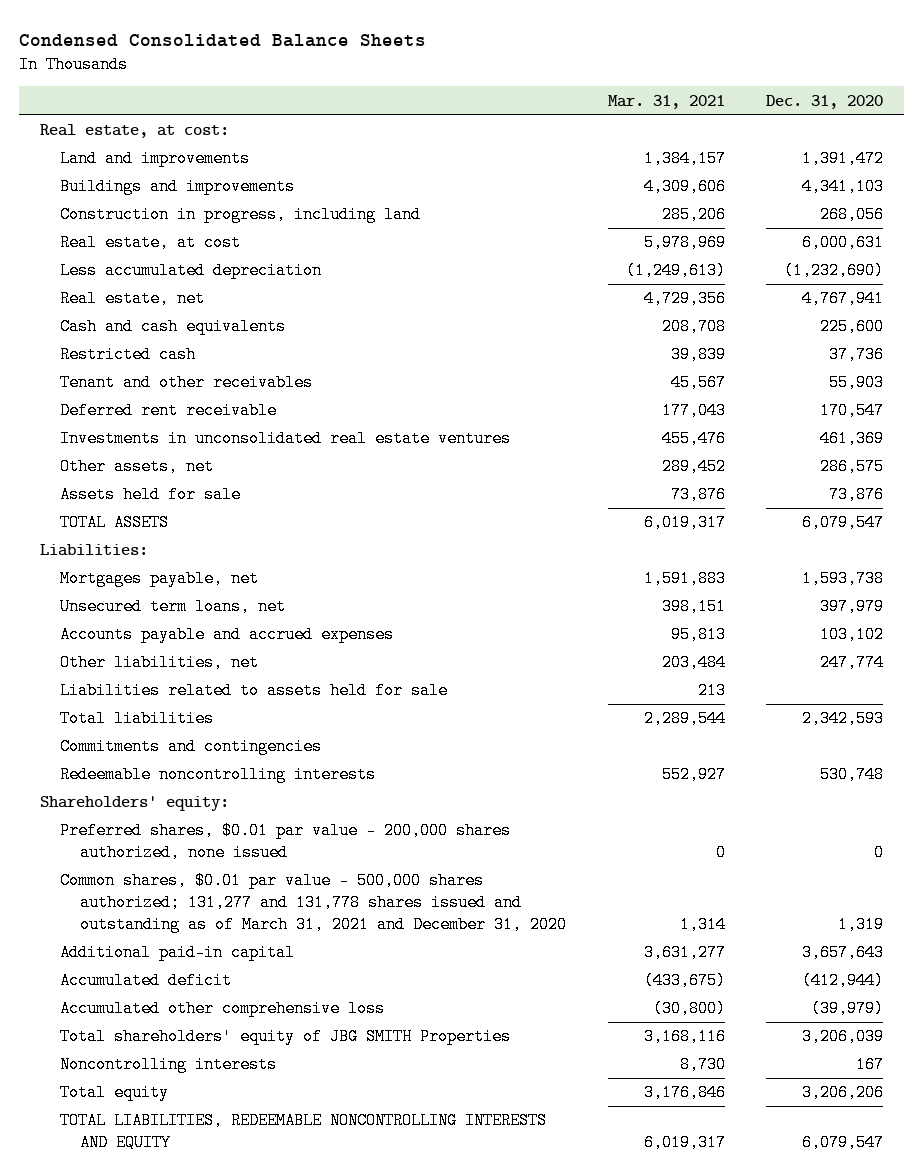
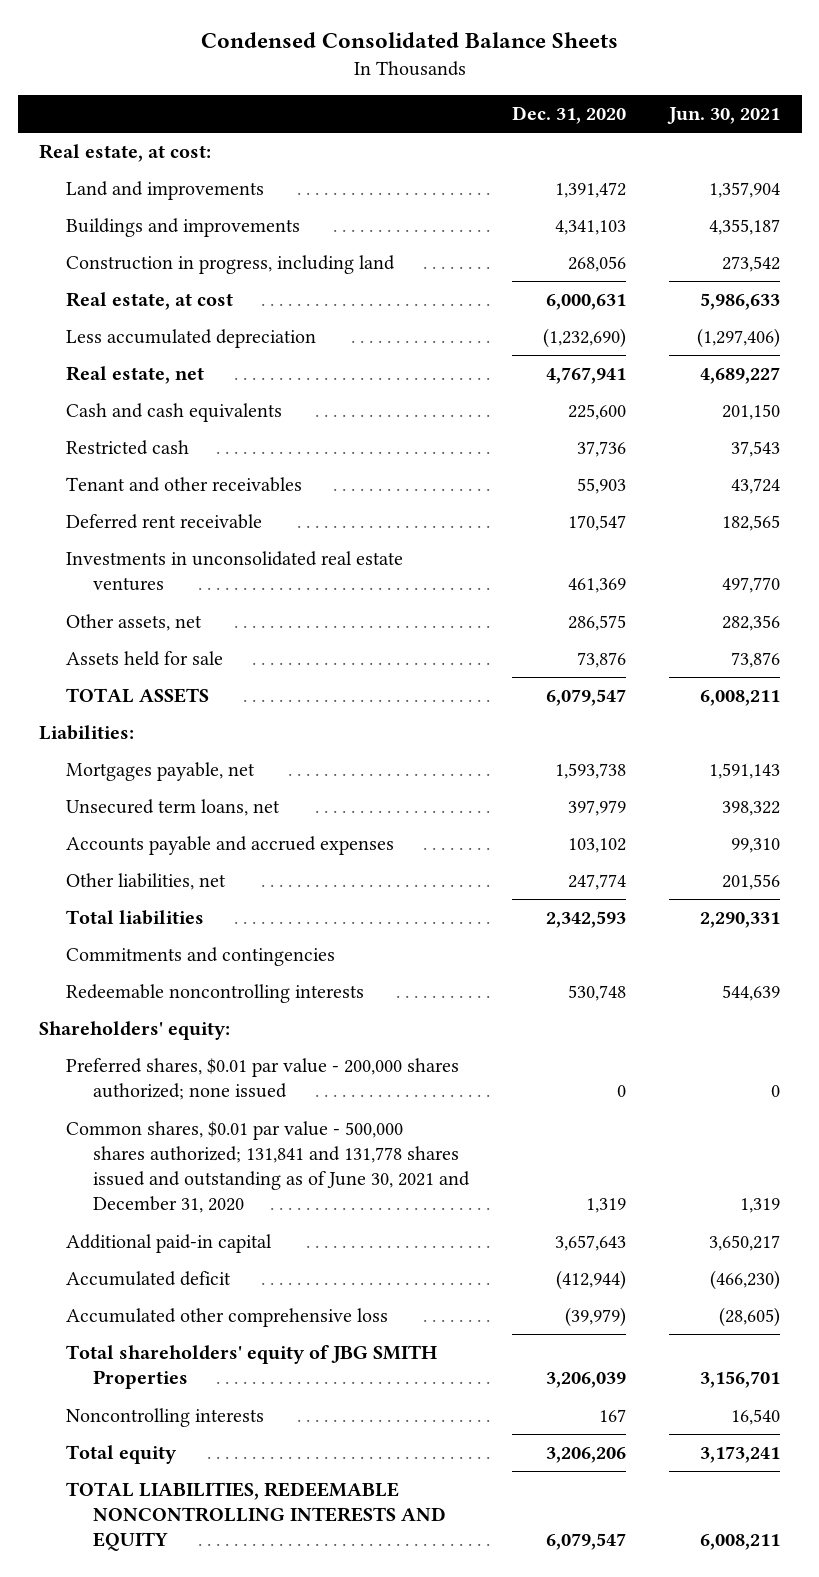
[607,94,725,109] Mar. 31, 2021 -> none
none -> [667,107,781,125] Jun. 30, 2021
[59,682,448,700] Liabilities related to assets held for sale -> none
[59,822,511,862] Preferred shares, $0.01 par value - 200,000 shares authorized, none issued -> [66,1058,460,1101] Preferred shares, $0.01 par value - 200,000 shares authorized; none issued
[59,872,567,934] Common shares, $0.01 par value - 500,000 shares authorized; 131,277 and 131,778 shares issued and outstanding as of March 31, 2021 and December 31, 2020 -> [66,1121,470,1214] Common shares, $0.01 par value - 500,000 shares authorized; 131,841 and 131,778 shares issued and outstanding as of June 30, 2021 and December 31, 2020

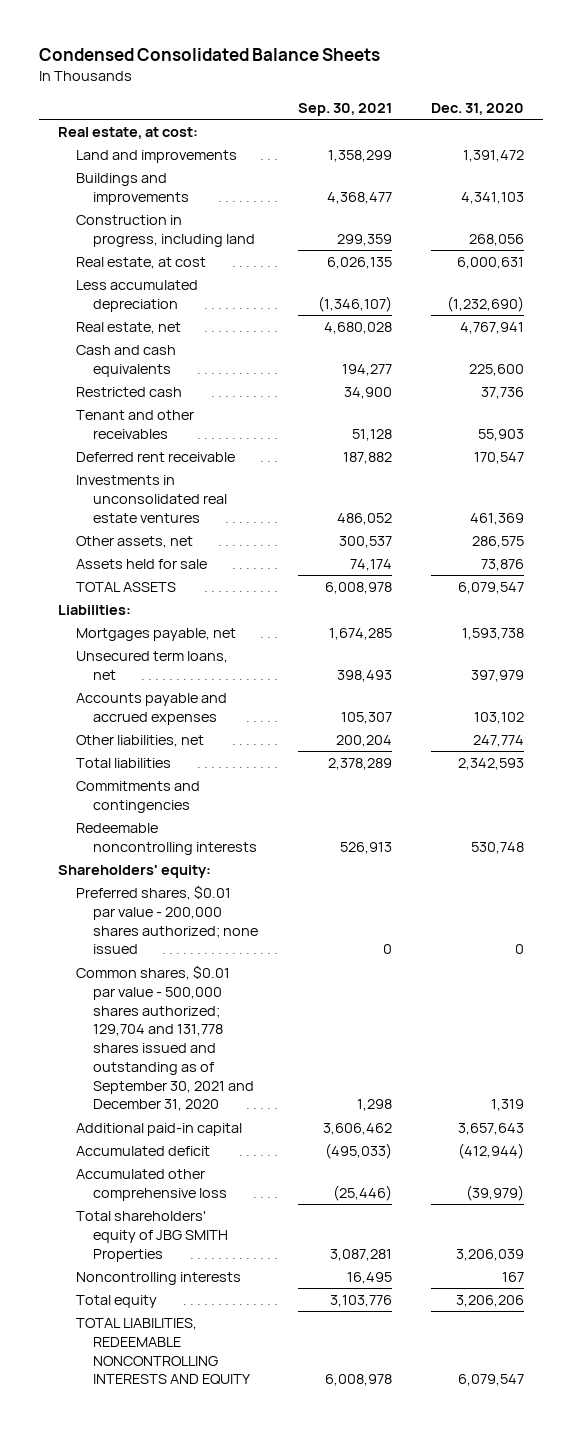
[667,107,781,125] Jun. 30, 2021 -> none
none -> [297,103,392,117] Sep. 30, 2021
[66,1121,470,1214] Common shares, $0.01 par value - 500,000 shares authorized; 131,841 and 131,778 shares issued and outstanding as of June 30, 2021 and December 31, 2020 -> [75,965,255,1112] Common shares, $0.01 par value - 500,000 shares authorized; 129,704 and 131,778 shares issued and outstanding as of September 30, 2021 and December 31, 2020

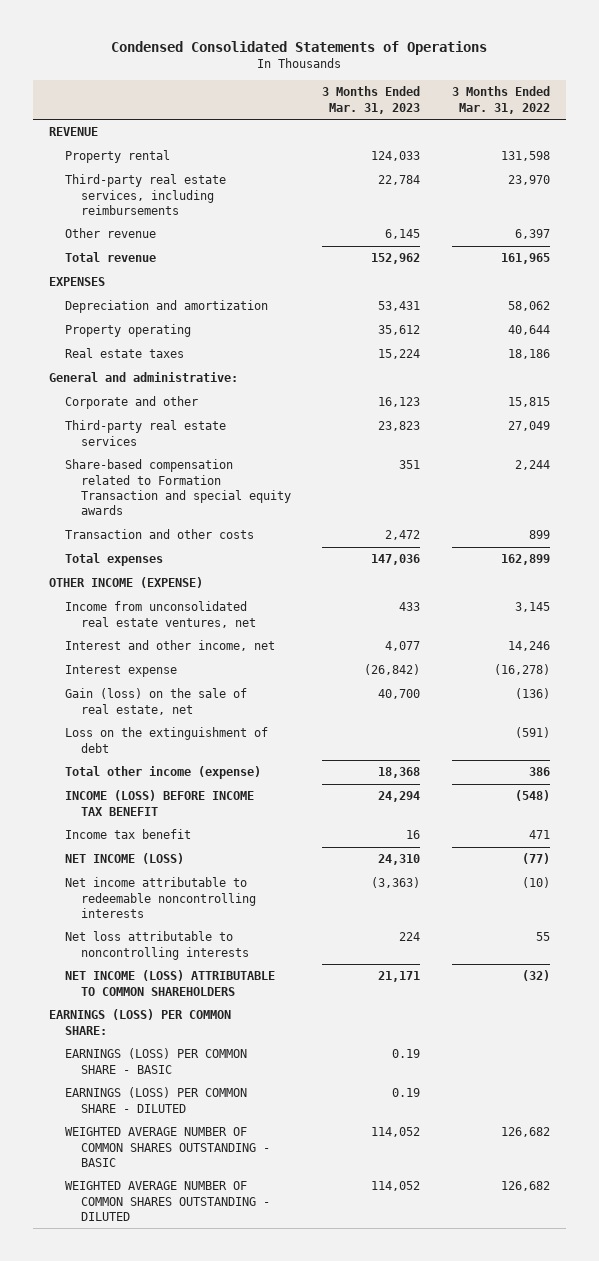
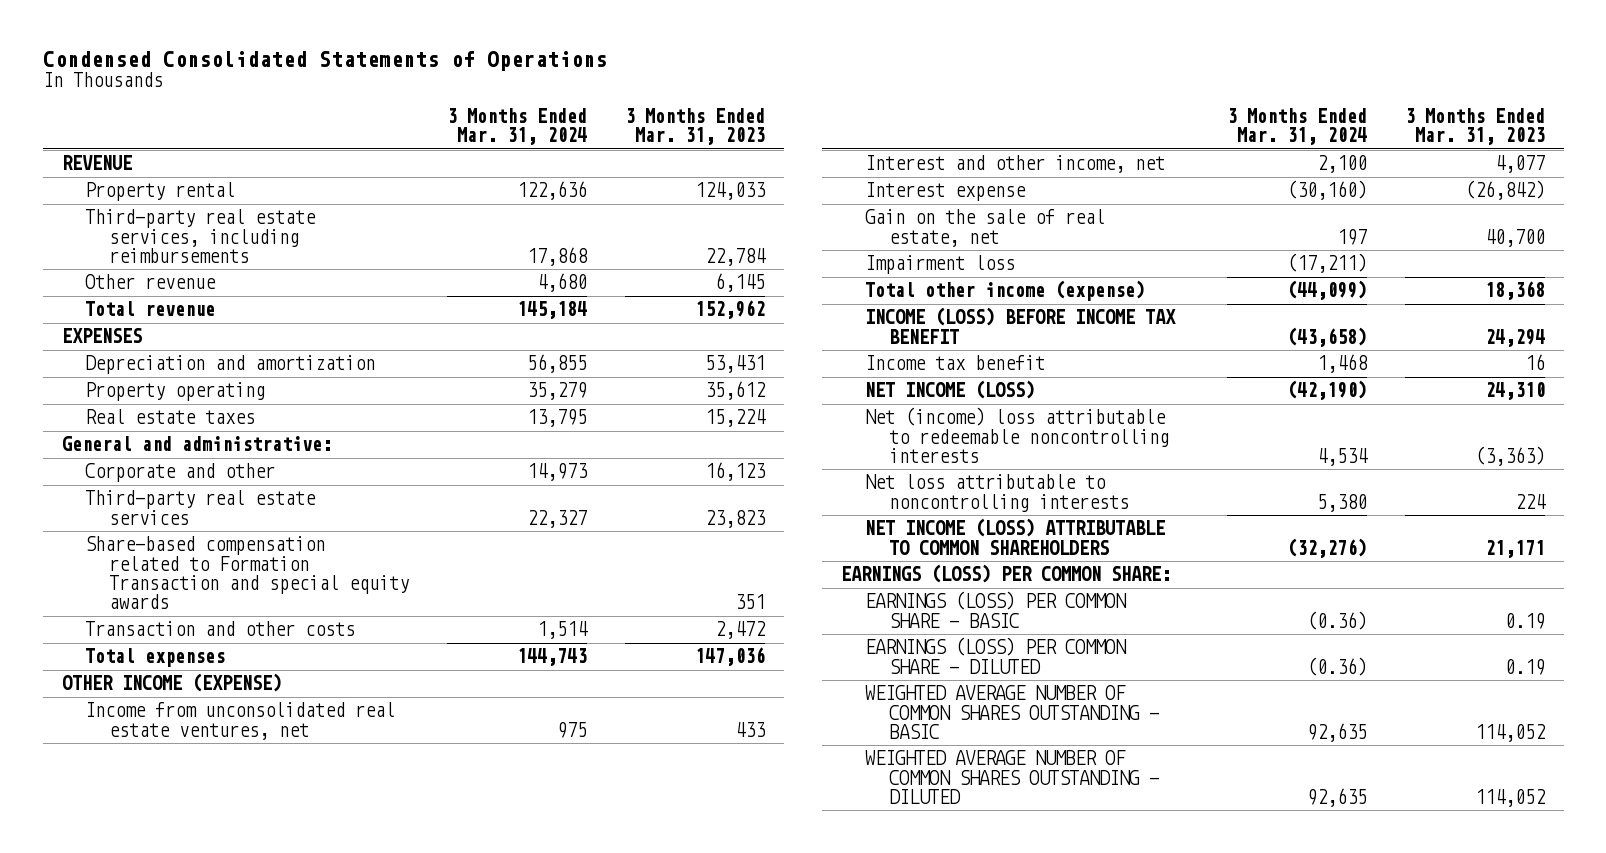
[451,86,550,114] 3 Months Ended Mar. 31, 2022 -> none
none -> [446,108,587,146] 3 Months Ended Mar. 31, 2024
[64,727,268,753] Loss on the extinguishment of debt -> none
[64,688,247,715] Gain (loss) on the sale of real estate, net -> [865,209,1106,247] Gain on the sale of real estate, net
none -> [865,255,1016,275] Impairment loss
[64,877,256,918] Net income attributable to redeemable noncontrolling interests -> [865,407,1169,464] Net (income) loss attributable to redeemable noncontrolling interests

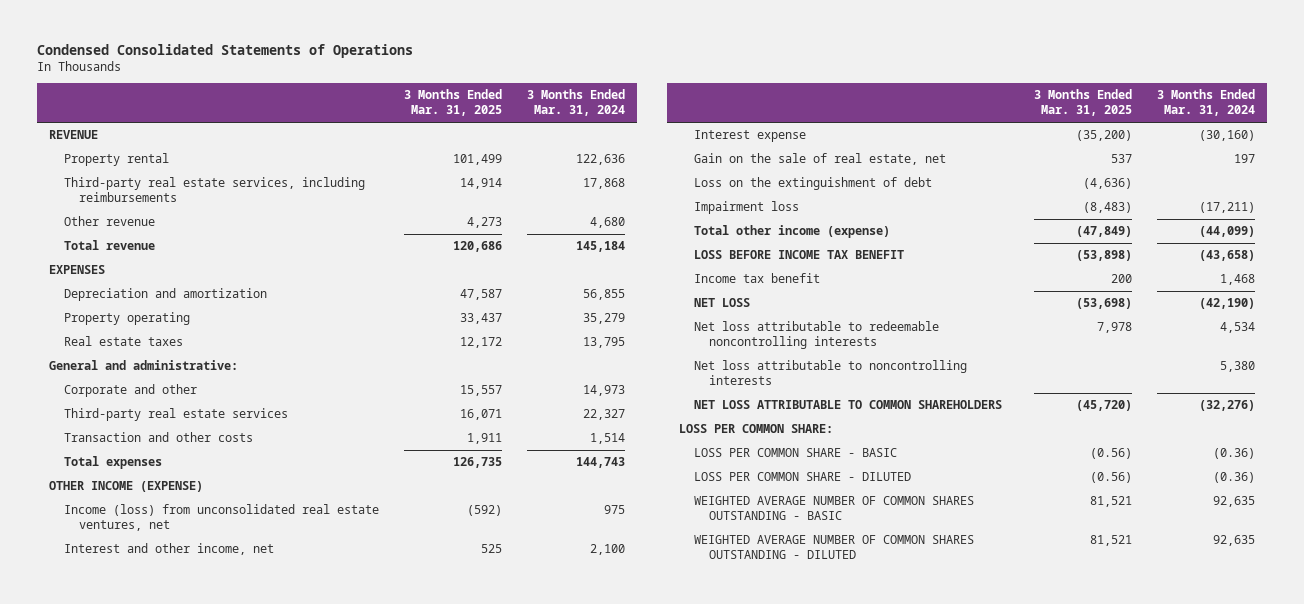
[625,108,766,146] 3 Months Ended Mar. 31, 2023 -> none
none -> [403,89,502,117] 3 Months Ended Mar. 31, 2025
[85,536,409,610] Share-based compensation related to Formation Transaction and special equity awards -> none
[85,702,396,740] Income from unconsolidated real estate ventures, net -> [64,504,380,532] Income (loss) from unconsolidated real estate ventures, net
none -> [694,177,933,191] Loss on the extinguishment of debt
[865,307,1177,344] INCOME (LOSS) BEFORE INCOME TAX BENEFIT -> [694,250,905,260] LOSS BEFORE INCOME TAX BENEFIT
[865,380,1036,400] NET INCOME (LOSS) -> [694,298,751,308] NET LOSS
[865,407,1169,464] Net (income) loss attributable to redeemable noncontrolling interests -> [694,321,940,350] Net loss attributable to redeemable noncontrolling interests
[865,518,1166,555] NET INCOME (LOSS) ATTRIBUTABLE TO COMMON SHAREHOLDERS -> [694,400,1003,410] NET LOSS ATTRIBUTABLE TO COMMON SHAREHOLDERS
[841,564,1172,584] EARNINGS (LOSS) PER COMMON SHARE: -> [679,424,834,434] LOSS PER COMMON SHARE:
[865,591,1128,628] EARNINGS (LOSS) PER COMMON SHARE - BASIC -> [694,448,898,458] LOSS PER COMMON SHARE - BASIC
[865,637,1128,674] EARNINGS (LOSS) PER COMMON SHARE - DILUTED -> [694,472,912,482] LOSS PER COMMON SHARE - DILUTED

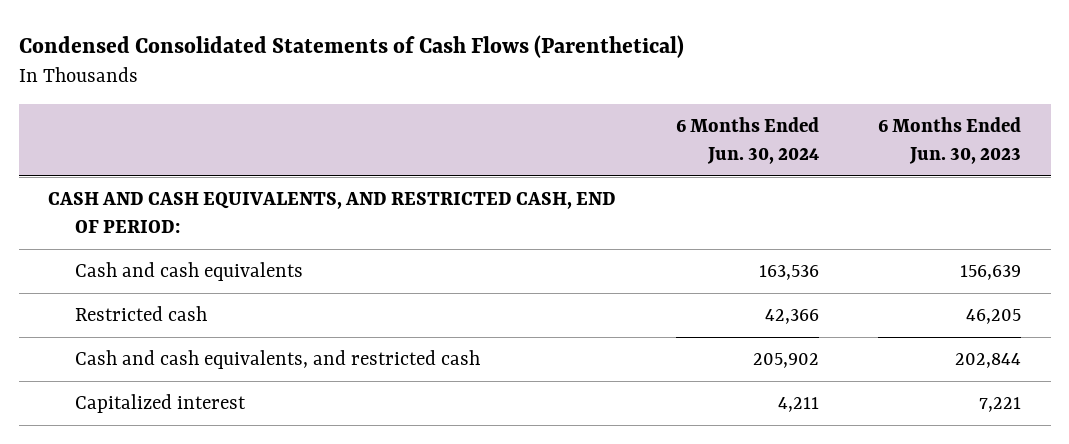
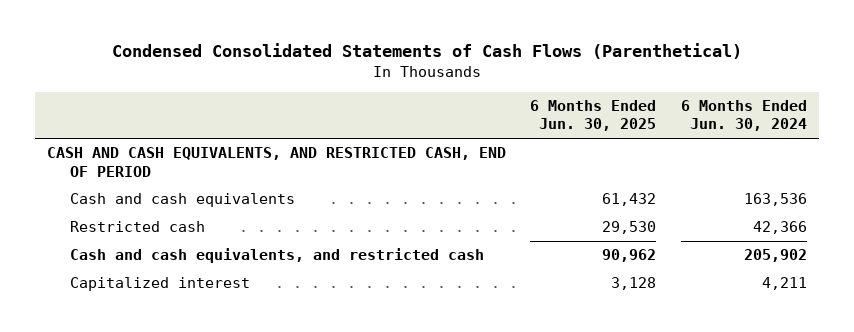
[877,117,1021,165] 6 Months Ended Jun. 30, 2023 -> none
none -> [530,100,657,132] 6 Months Ended Jun. 30, 2025
[48,192,617,234] CASH AND CASH EQUIVALENTS, AND RESTRICTED CASH, END OF PERIOD: -> [46,147,506,177] CASH AND CASH EQUIVALENTS, AND RESTRICTED CASH, END OF PERIOD

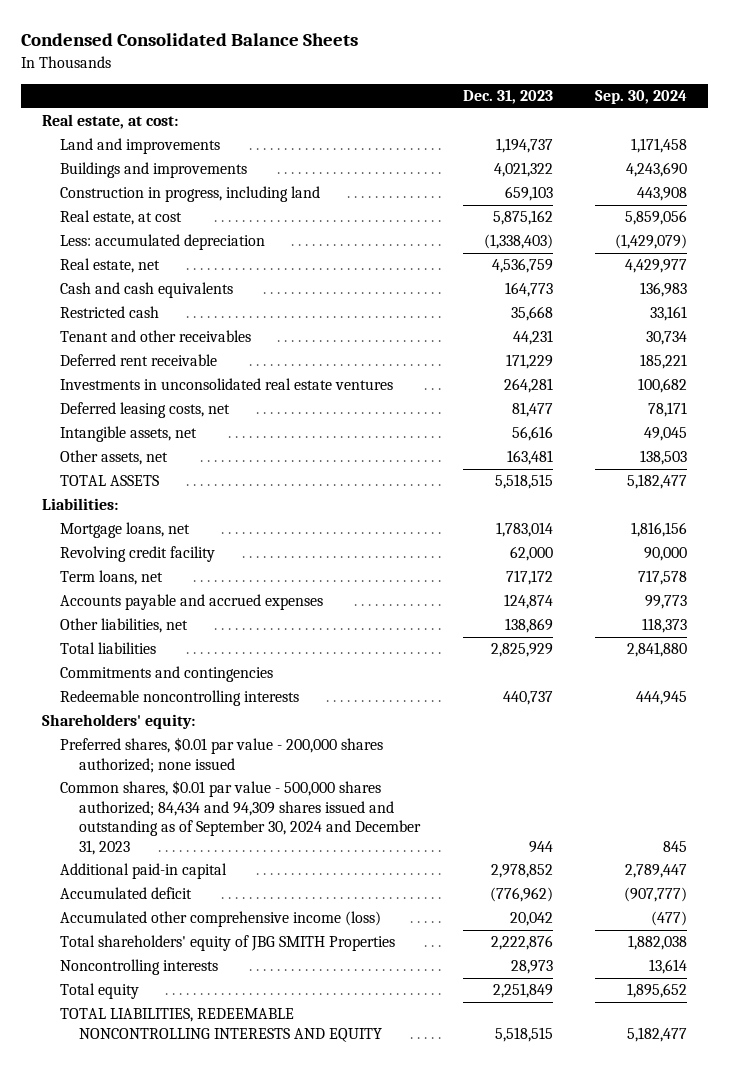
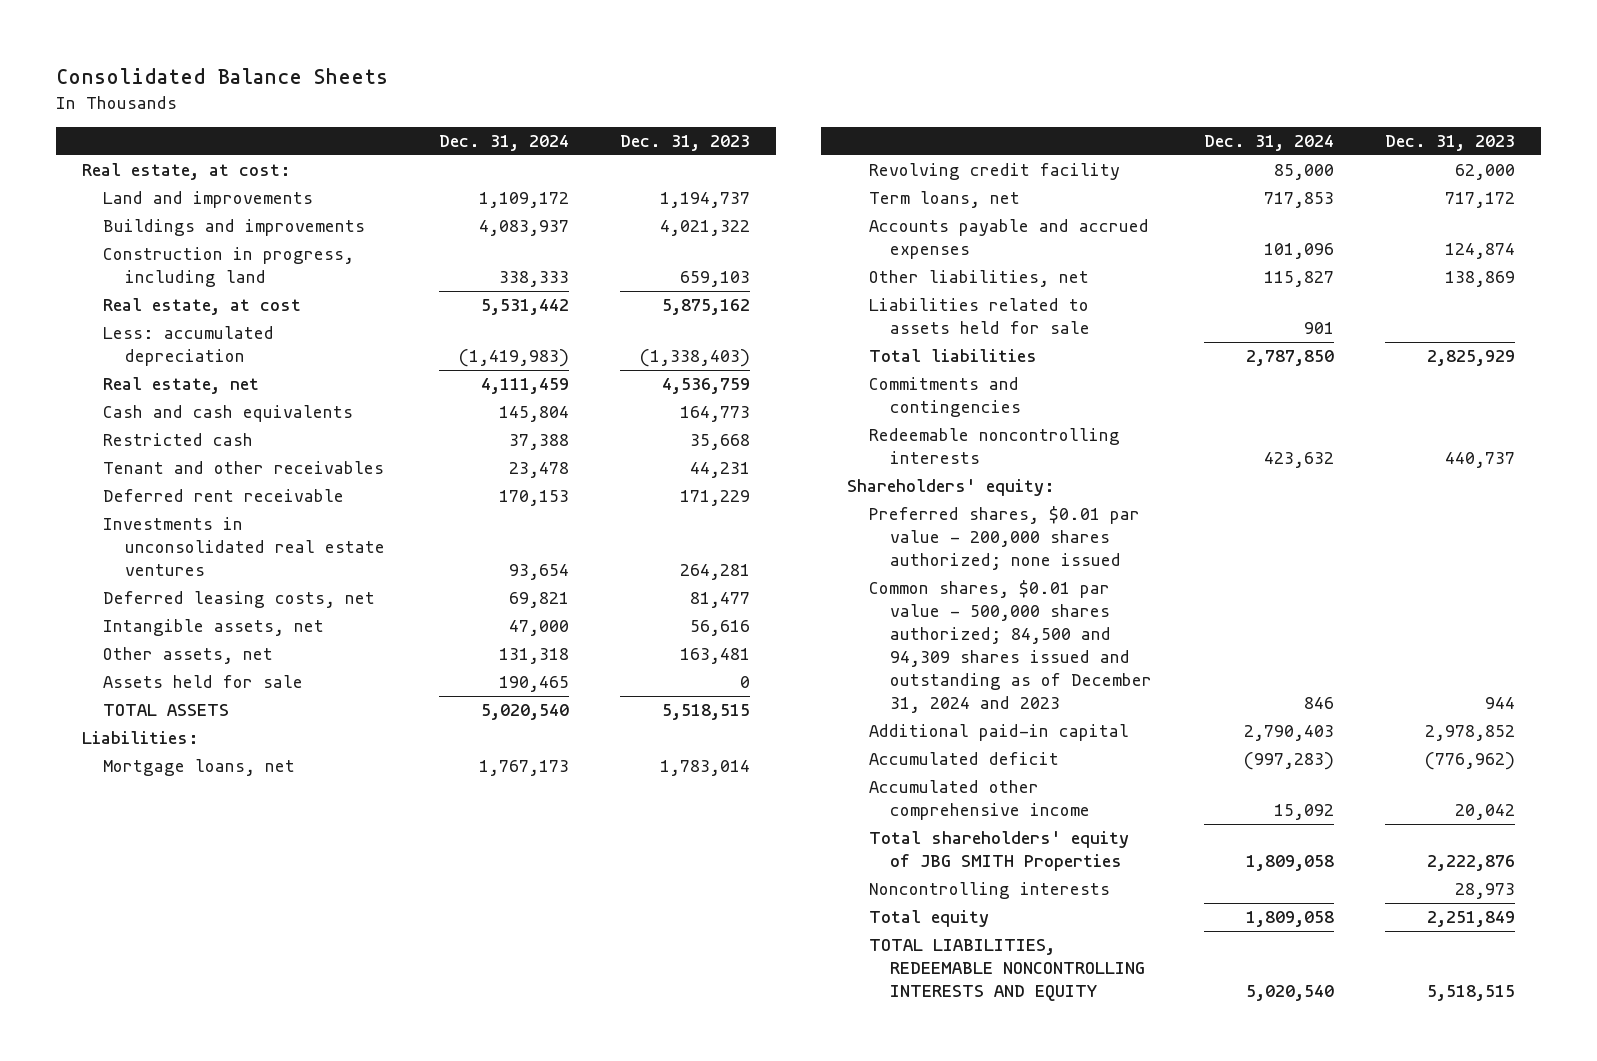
[20,32,358,46] Condensed Consolidated Balance Sheets -> [56,68,389,85] Consolidated Balance Sheets
[595,90,688,105] Sep. 30, 2024 -> none
none -> [438,134,569,151] Dec. 31, 2024
none -> [103,675,304,689] Assets held for sale
none -> [868,298,1091,335] Liabilities related to assets held for sale
[60,780,422,855] Common shares, $0.01 par value - 500,000 shares authorized; 84,434 and 94,309 shares issued and outstanding as of September 30, 2024 and December 31, 2023 -> [868,580,1153,713] Common shares, $0.01 par value - 500,000 shares authorized; 84,500 and 94,309 shares issued and outstanding as of December 31, 2024 and 2023
[60,911,382,928] Accumulated other comprehensive income (loss) -> [868,780,1091,821] Accumulated other comprehensive income

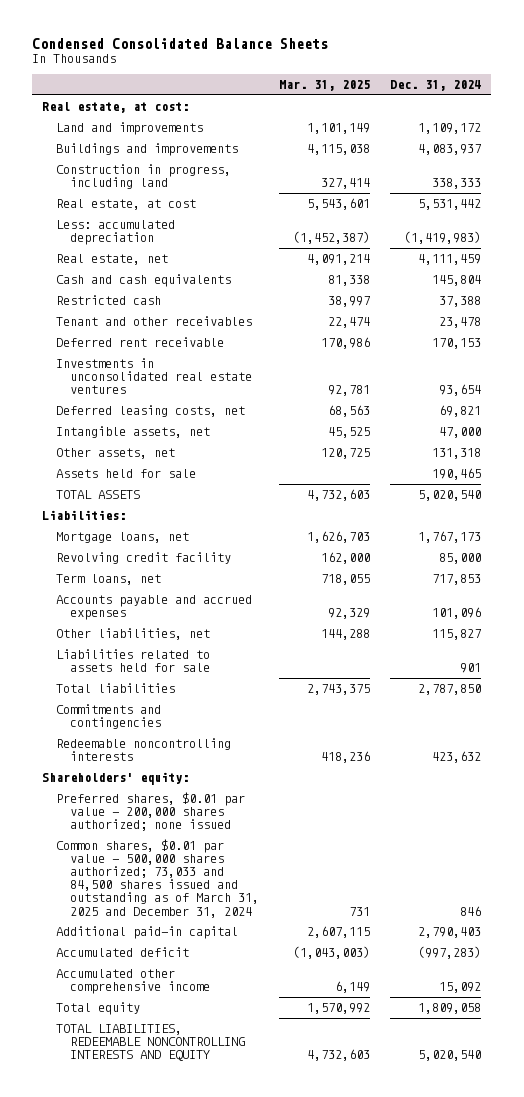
[56,68,389,85] Consolidated Balance Sheets -> [32,37,329,49] Condensed Consolidated Balance Sheets
[620,134,751,151] Dec. 31, 2023 -> none
none -> [279,80,371,92] Mar. 31, 2025
[868,580,1153,713] Common shares, $0.01 par value - 500,000 shares authorized; 84,500 and 94,309 shares issued and outstanding as of December 31, 2024 and 2023 -> [56,839,260,918] Common shares, $0.01 par value - 500,000 shares authorized; 73,033 and 84,500 shares issued and outstanding as of March 31, 2025 and December 31, 2024
[868,831,1129,872] Total shareholders' equity of JBG SMITH Properties -> none
[868,882,1110,900] Noncontrolling interests -> none

